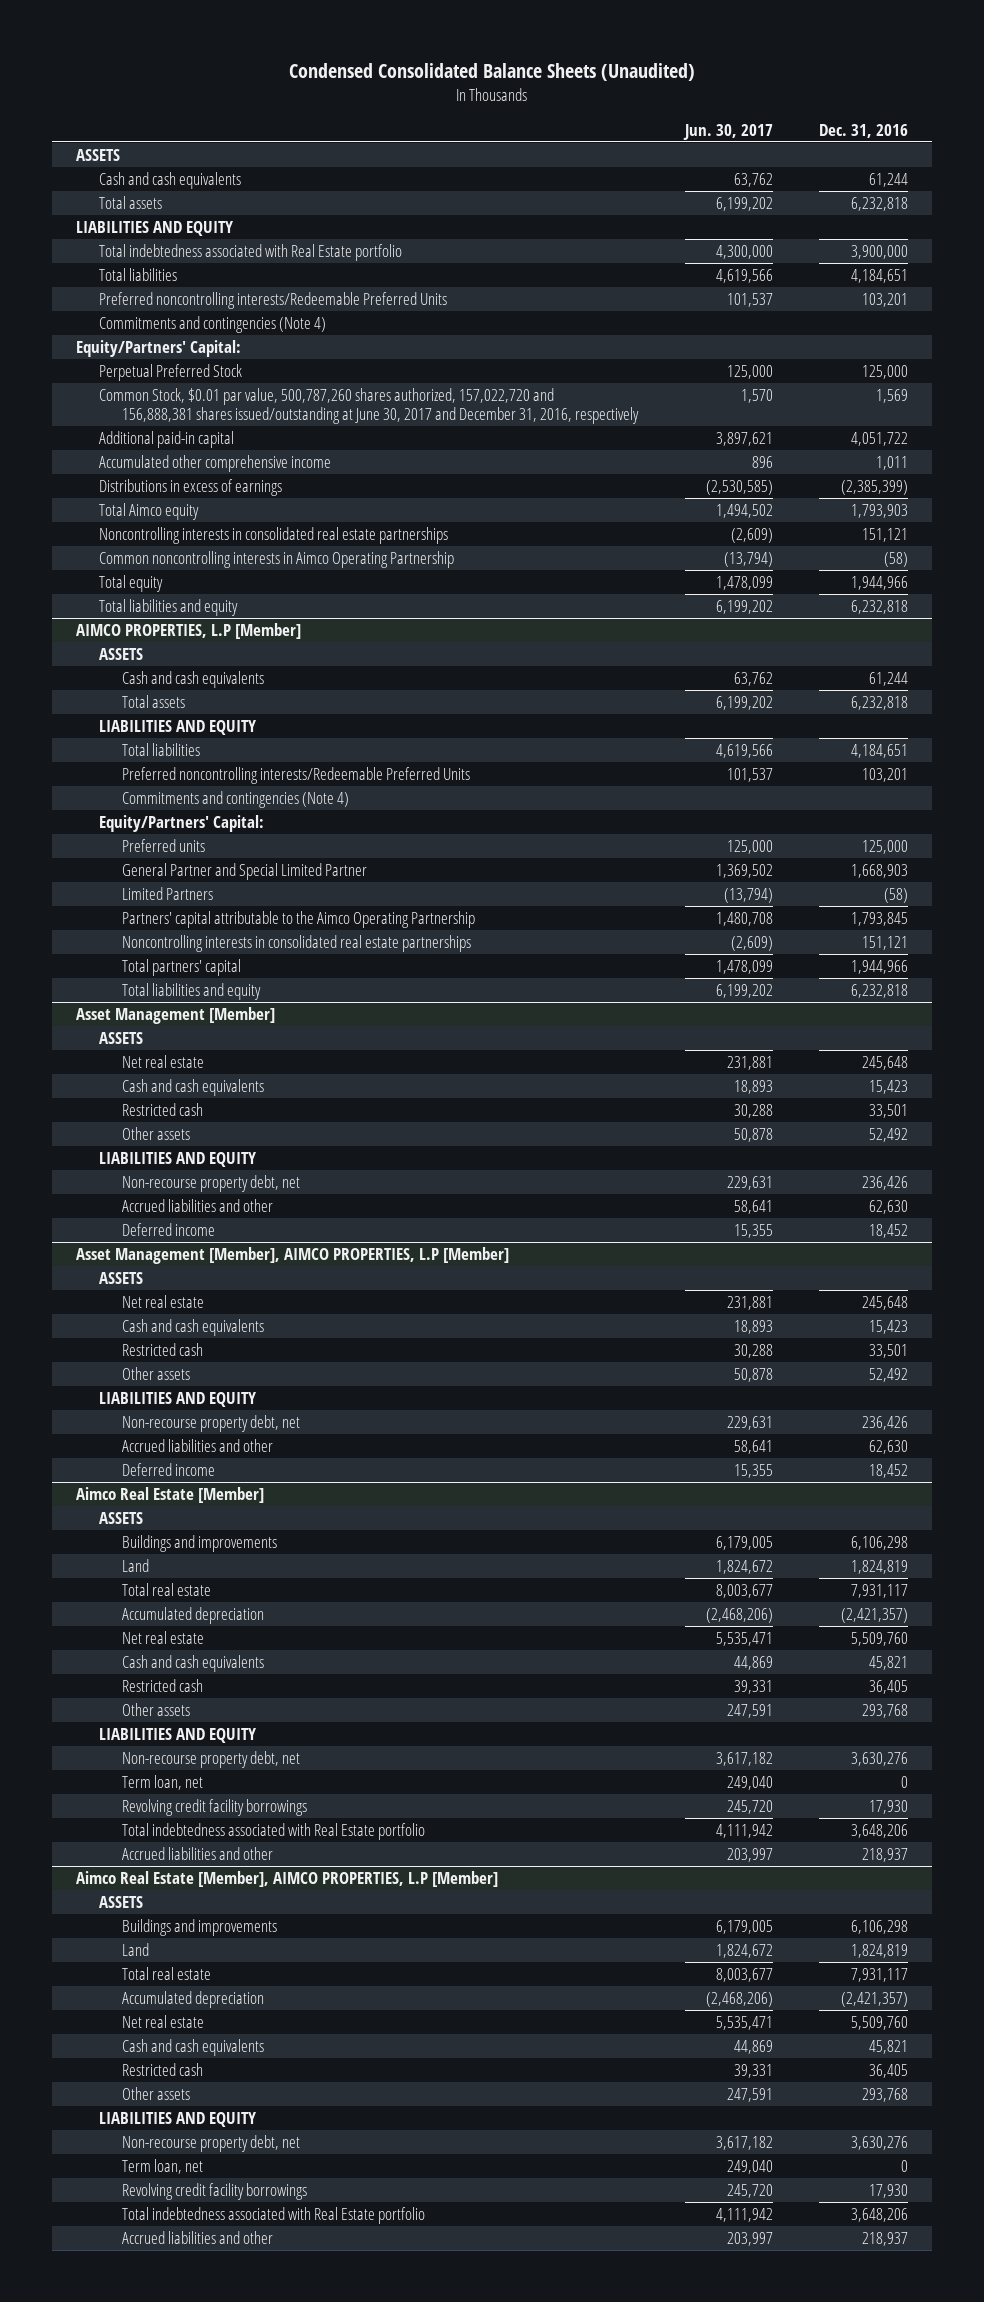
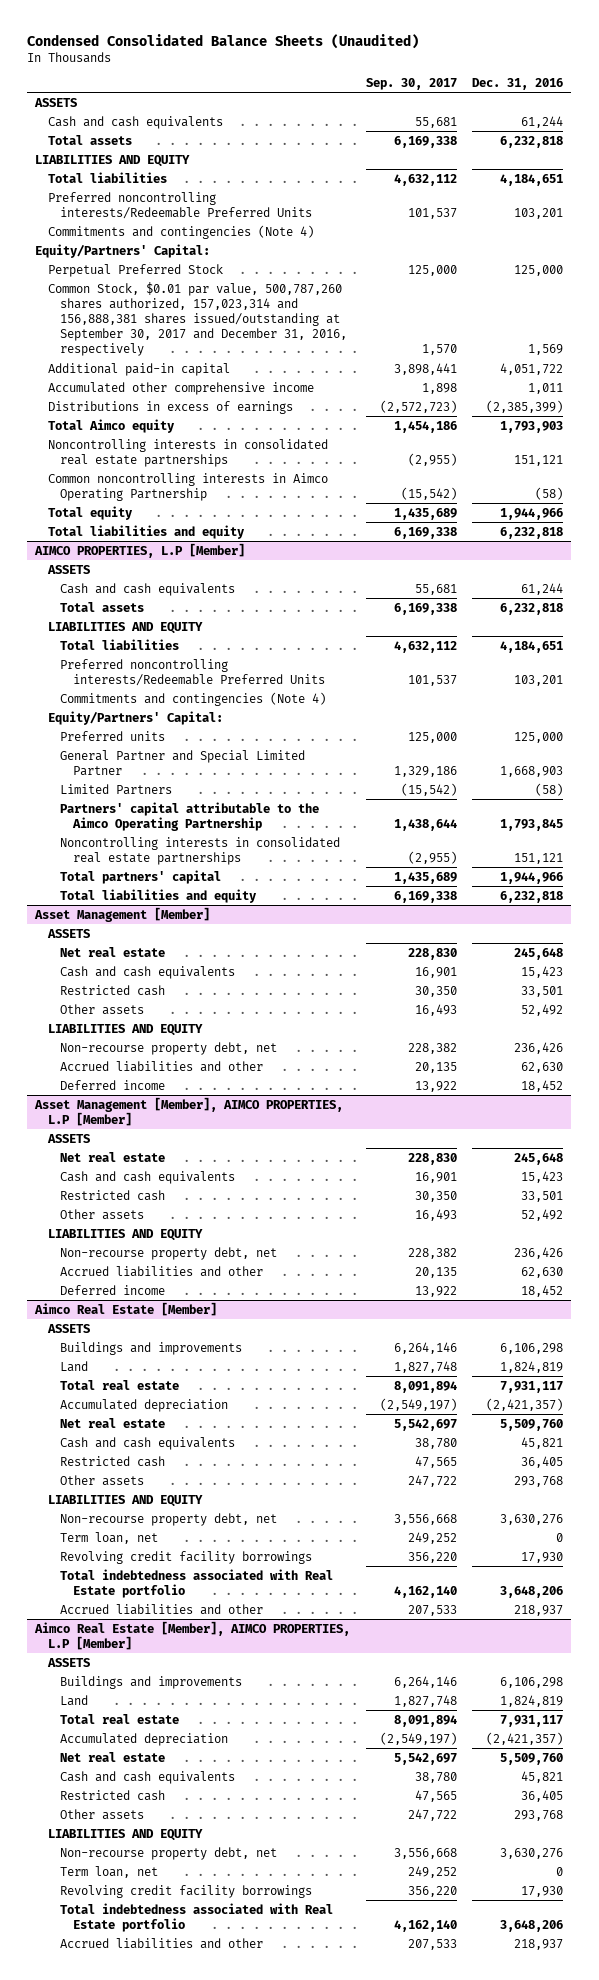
[682,123,773,140] Jun. 30, 2017 -> none
none -> [365,78,457,91] Sep. 30, 2017
[99,243,403,261] Total indebtedness associated with Real Estate portfolio -> none
[99,387,640,425] Common Stock, $0.01 par value, 500,787,260 shares authorized, 157,022,720 and 156,888,381 shares issued/outstanding at June 30, 2017 and December 31, 2016, respectively -> [47,281,348,357] Common Stock, $0.01 par value, 500,787,260 shares authorized, 157,023,314 and 156,888,381 shares issued/outstanding at September 30, 2017 and December 31, 2016, respectively

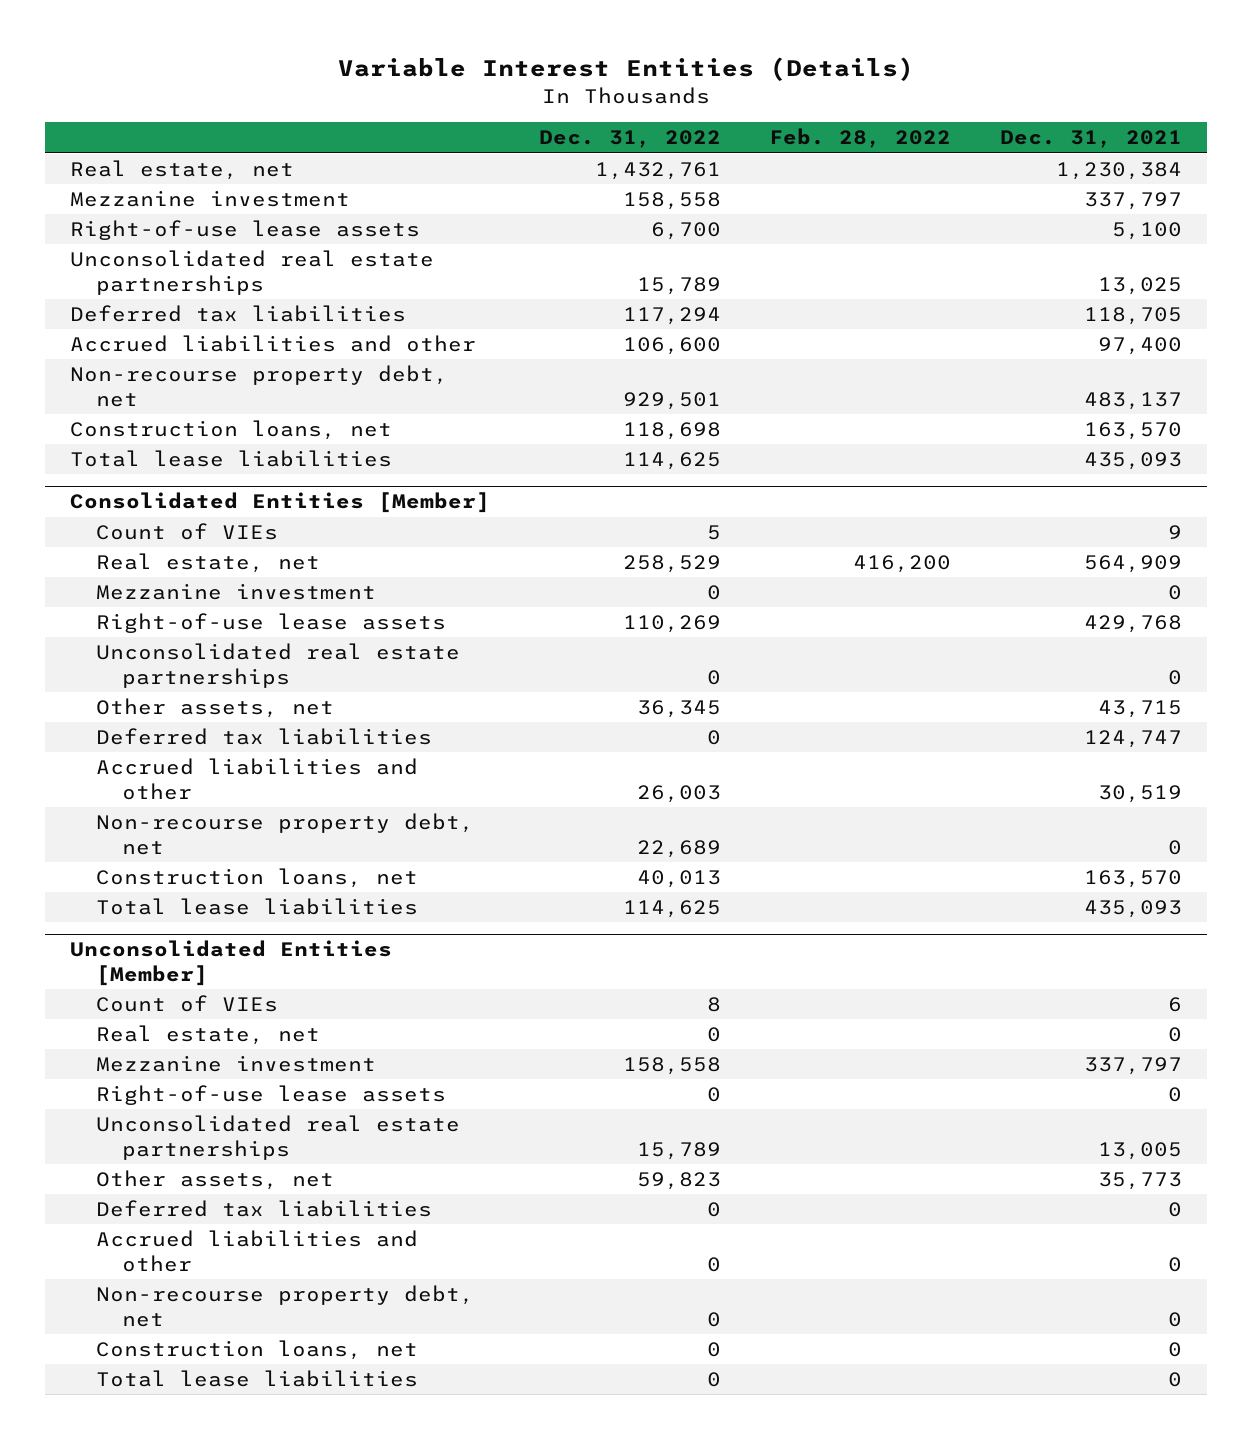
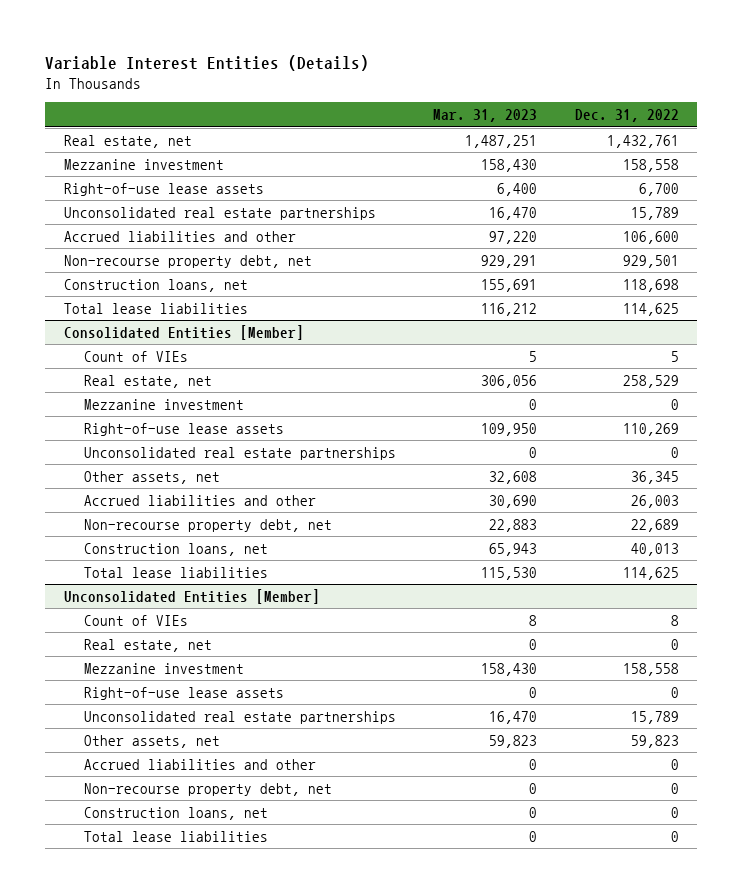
[769,128,952,149] Feb. 28, 2022 -> none
[1000,130,1183,149] Dec. 31, 2021 -> none
none -> [433,109,538,123] Mar. 31, 2023
[69,305,406,323] Deferred tax liabilities -> none
[95,728,432,746] Deferred tax liabilities -> none
[95,1200,432,1218] Deferred tax liabilities -> none

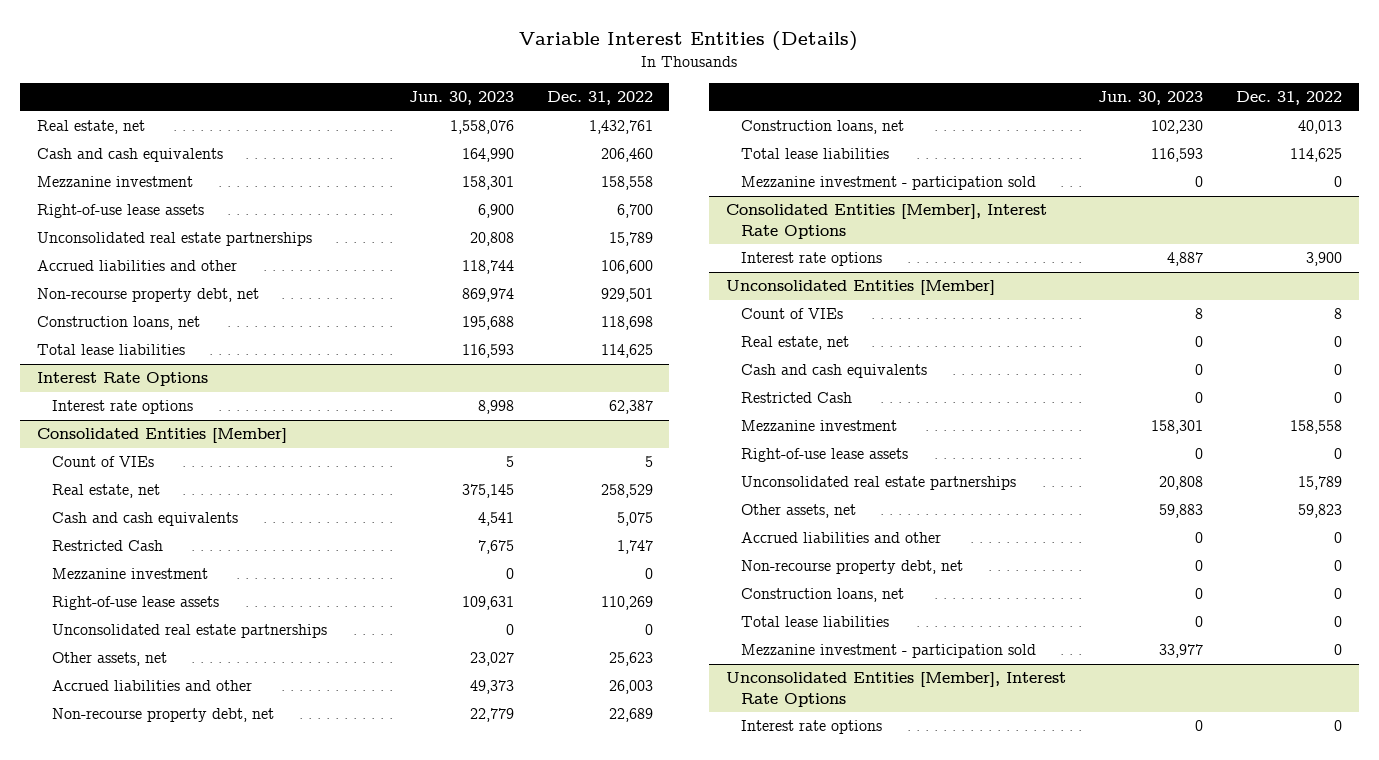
[433,109,538,123] Mar. 31, 2023 -> none
none -> [409,91,515,106] Jun. 30, 2023
none -> [36,148,223,163] Cash and cash equivalents
none -> [36,372,208,387] Interest Rate Options
none -> [51,400,193,415] Interest rate options
none -> [51,512,238,527] Cash and cash equivalents
none -> [51,540,163,552] Restricted Cash
[630,470,679,484] 36,345 -> [608,652,653,667] 25,623
none -> [741,176,1037,191] Mezzanine investment - participation sold
none -> [725,204,1047,239] Consolidated Entities [Member], Interest Rate Options
none -> [741,252,883,267] Interest rate options
none -> [741,364,928,379] Cash and cash equivalents
none -> [741,392,853,404] Restricted Cash
none -> [741,644,1037,659] Mezzanine investment - participation sold
none -> [725,672,1066,707] Unconsolidated Entities [Member], Interest Rate Options
none -> [741,720,883,735] Interest rate options

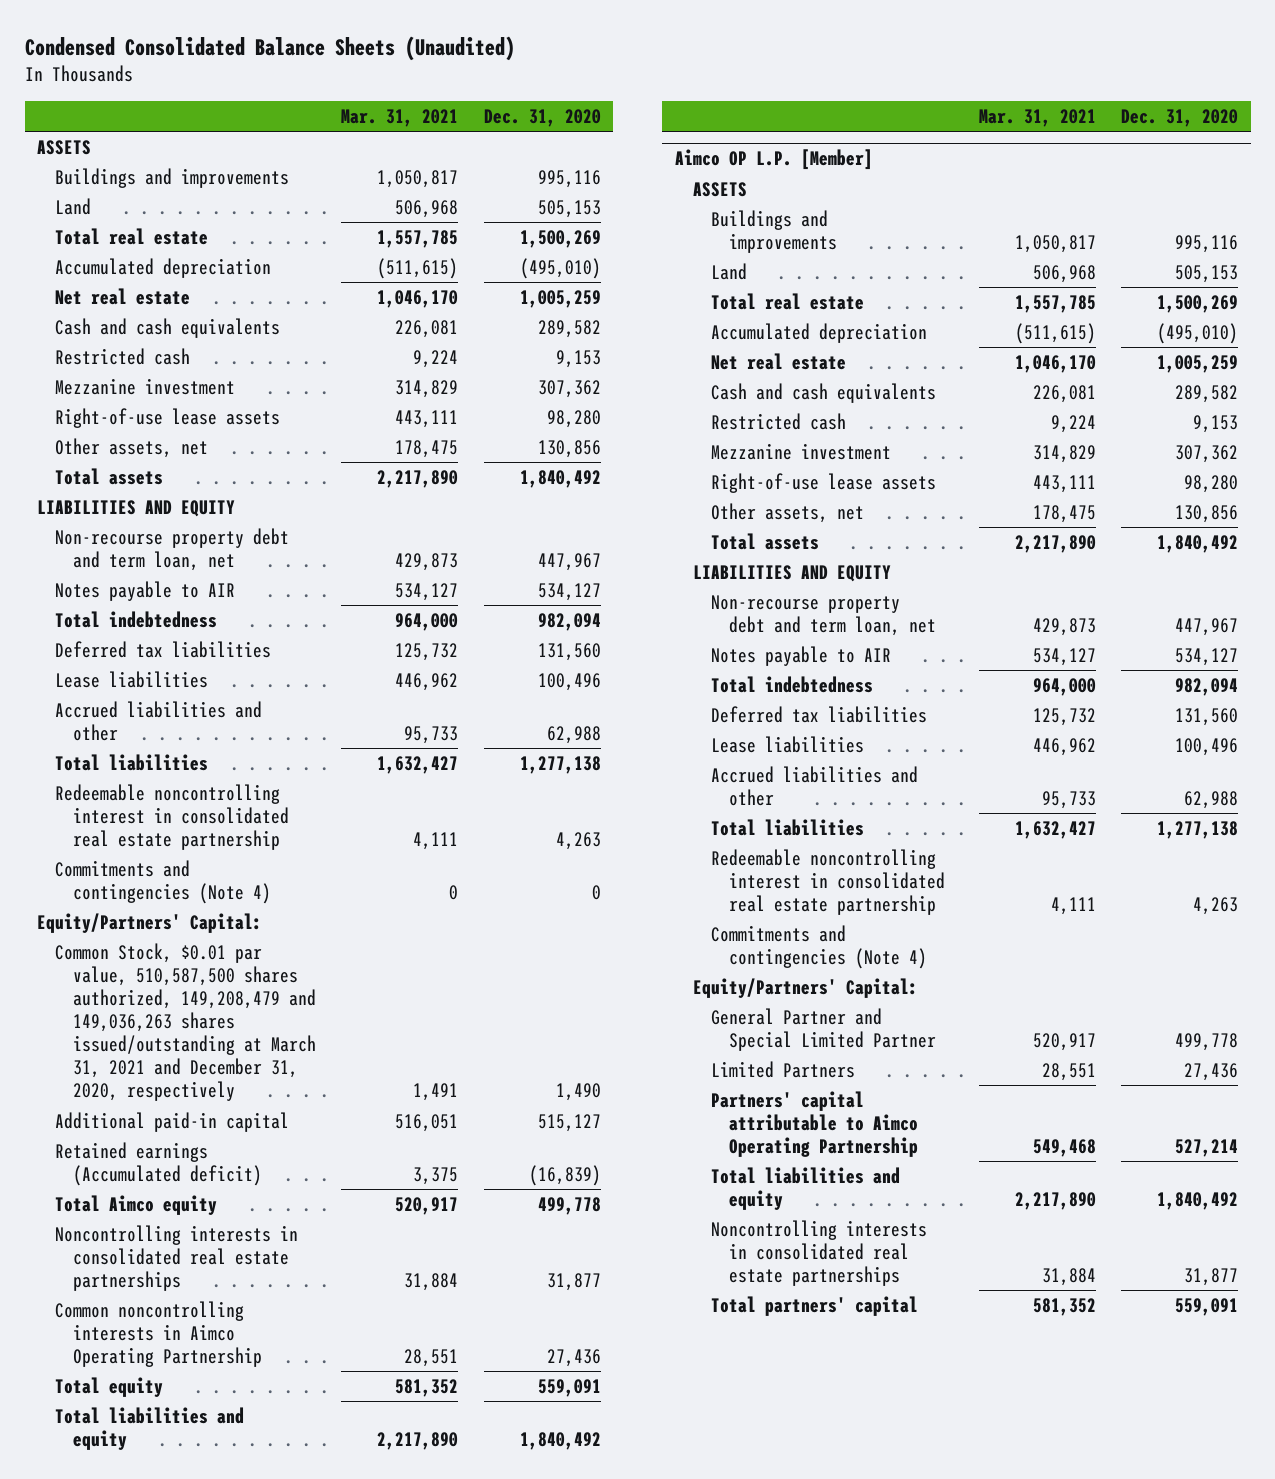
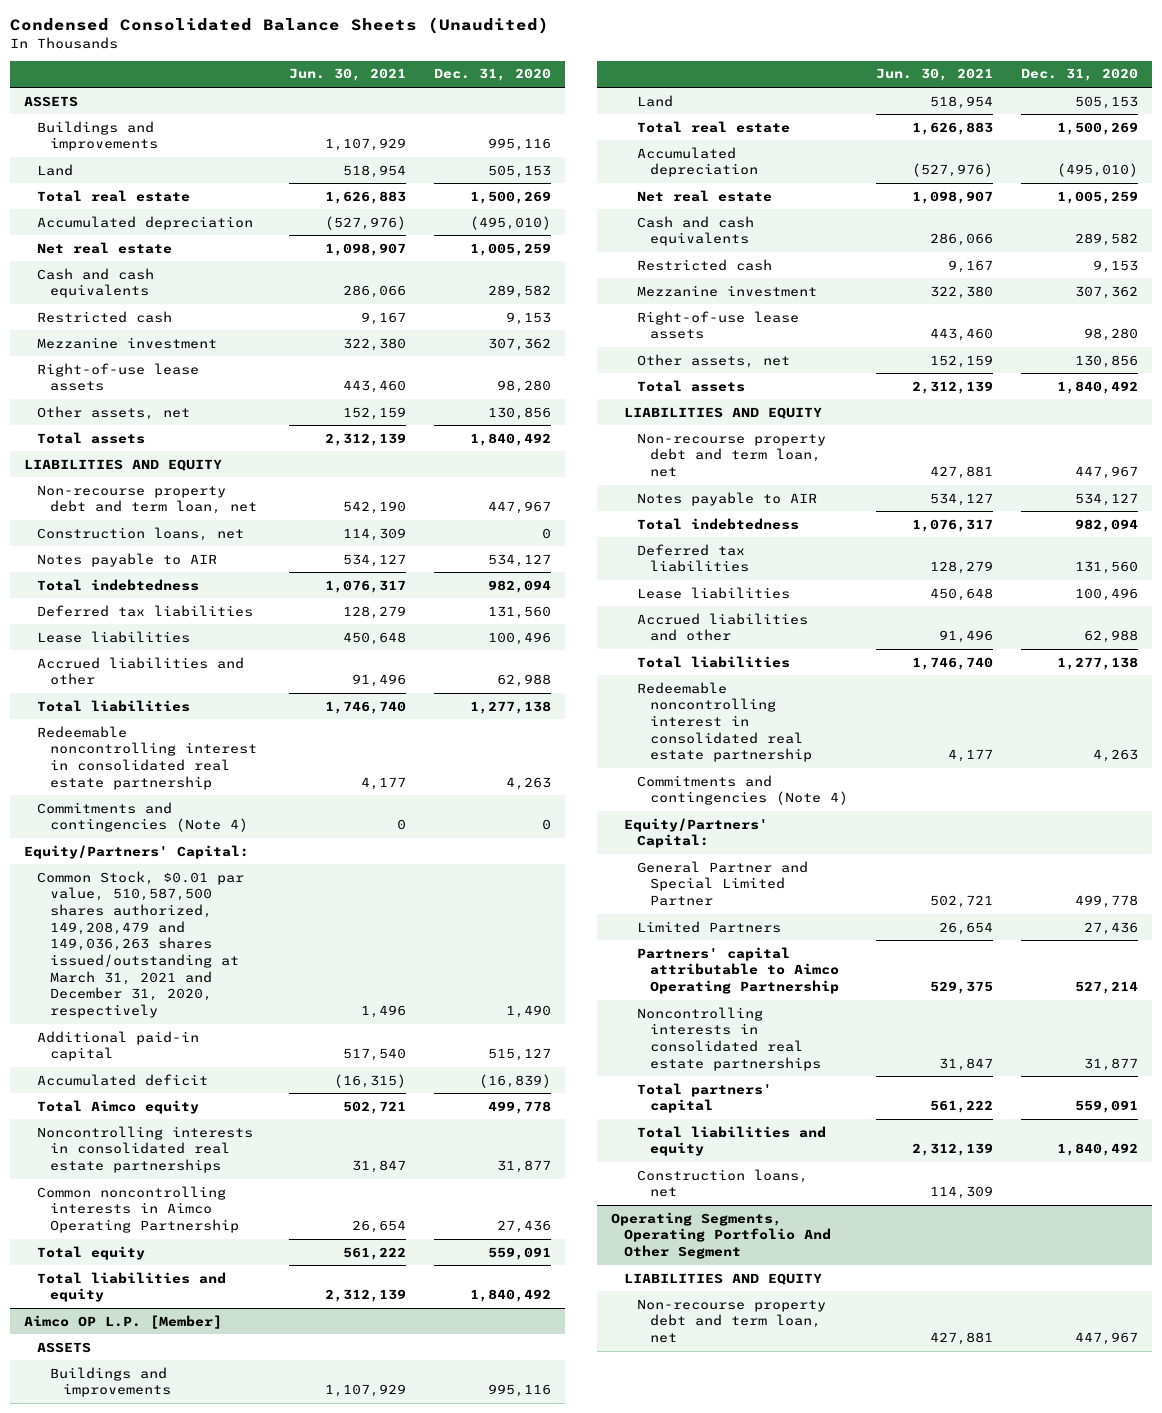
[341,108,459,127] Mar. 31, 2021 -> none
none -> [289,68,407,82] Jun. 30, 2021
none -> [37,526,245,541] Construction loans, net
[55,1141,263,1187] Retained earnings (Accumulated deficit) -> [37,1073,209,1086] Accumulated deficit
[710,1166,900,1211] Total liabilities and equity -> [637,1125,827,1157] Total liabilities and equity
none -> [637,1168,809,1198] Construction loans, net
none -> [611,1211,832,1259] Operating Segments, Operating Portfolio And Other Segment
none -> [624,1272,823,1285] LIABILITIES AND EQUITY
none -> [637,1298,827,1343] Non-recourse property debt and term loan, net

